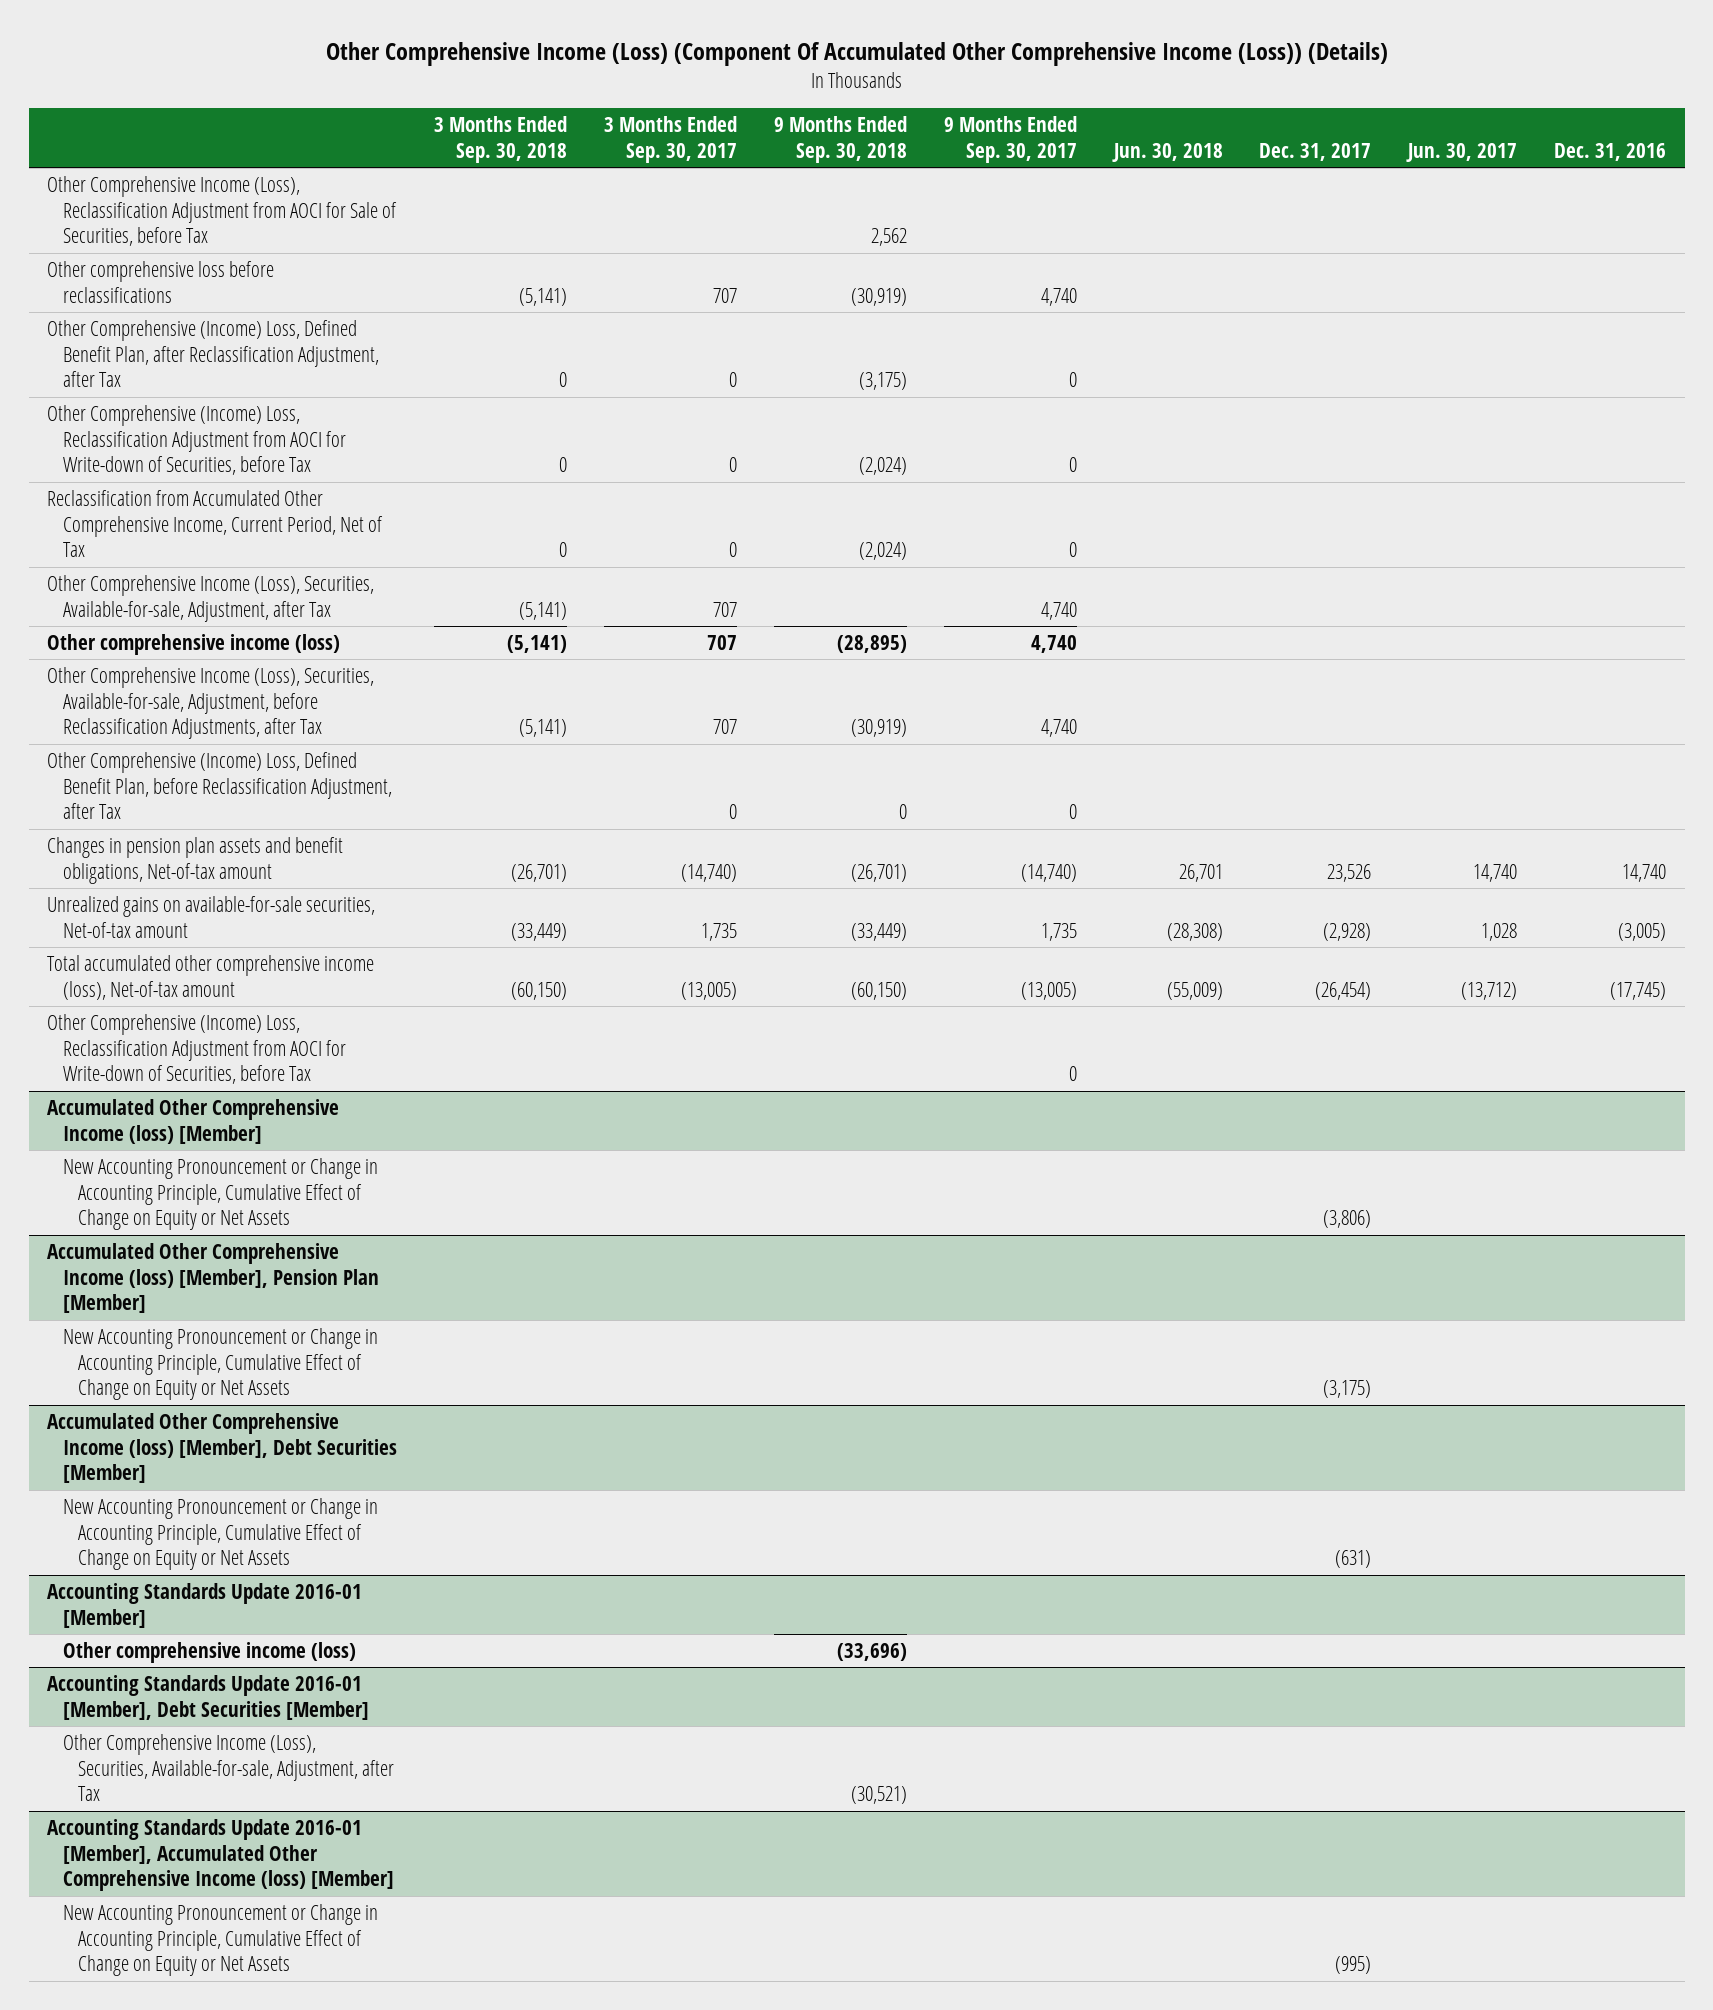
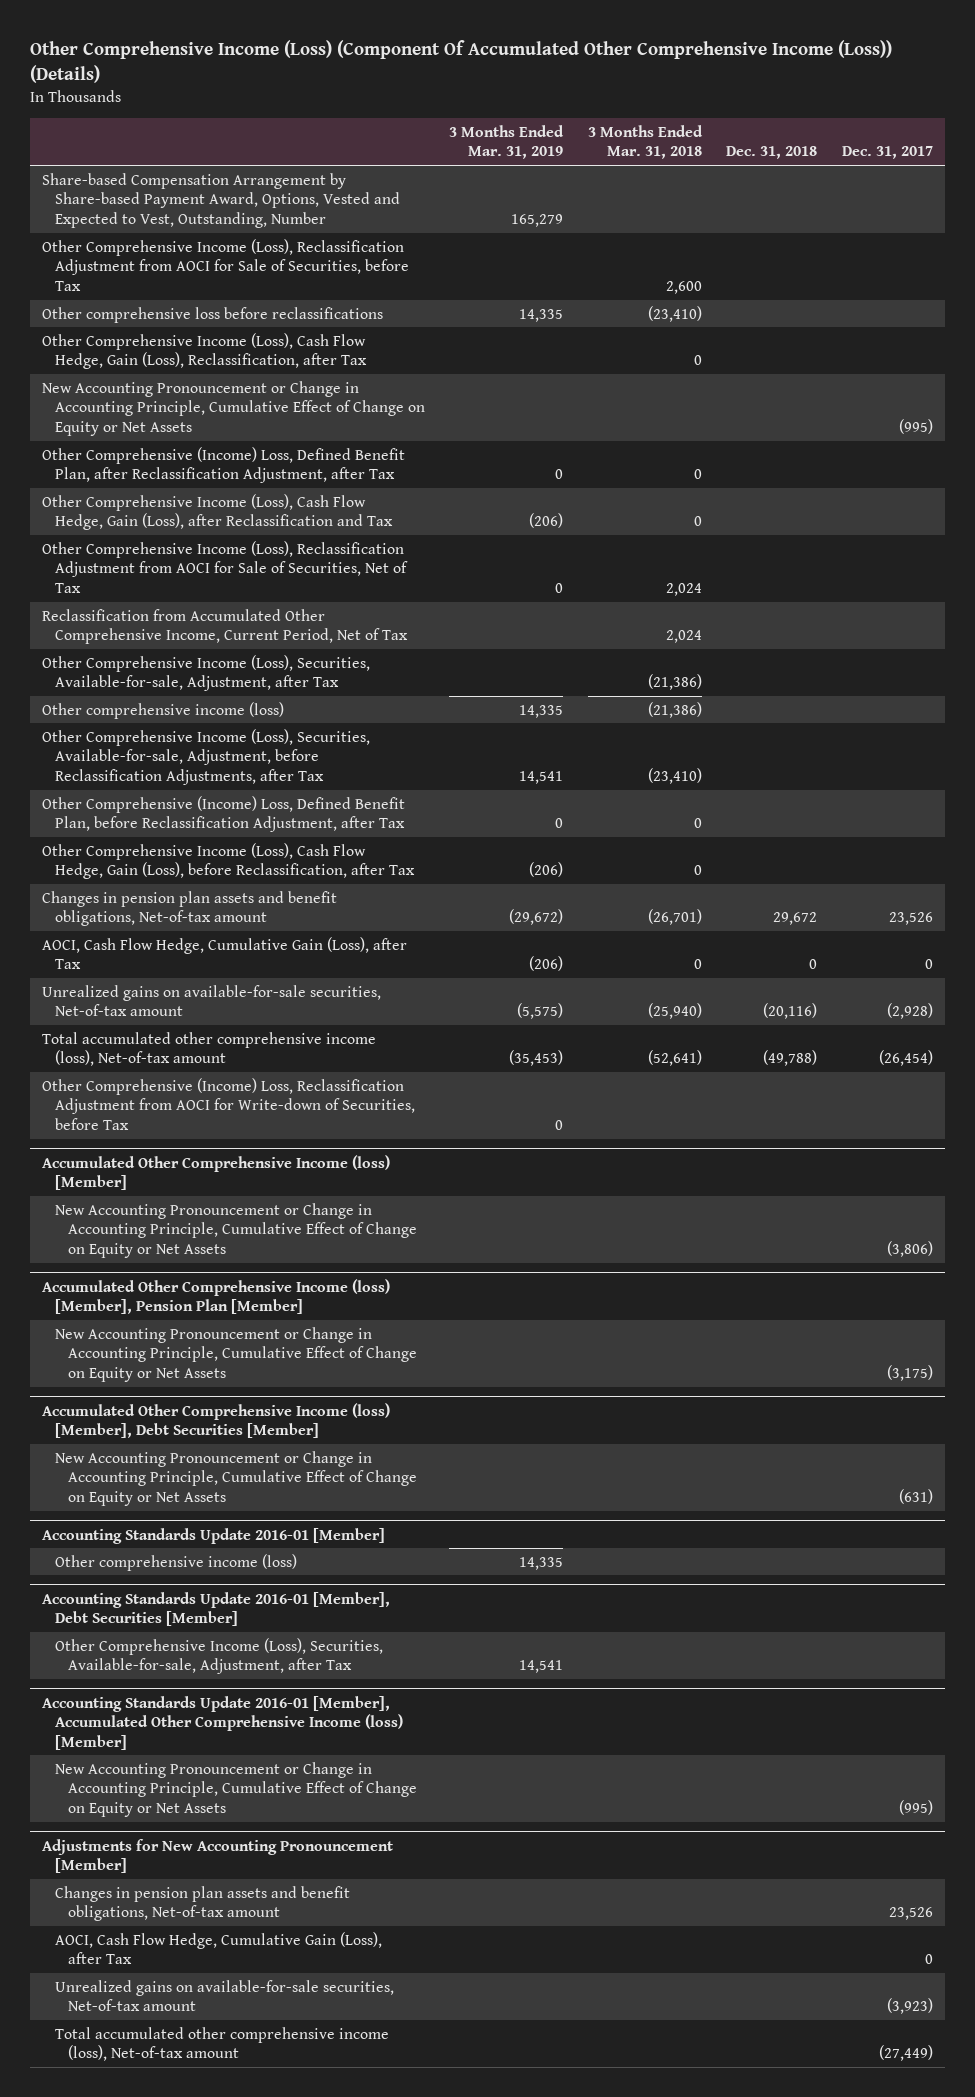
[433,115,567,163] 3 Months Ended Sep. 30, 2018 -> none
[603,115,737,163] 3 Months Ended Sep. 30, 2017 -> none
[773,115,907,163] 9 Months Ended Sep. 30, 2018 -> none
[943,115,1077,163] 9 Months Ended Sep. 30, 2017 -> none
[1111,142,1223,162] Jun. 30, 2018 -> none
[1406,142,1518,162] Jun. 30, 2017 -> none
[1554,142,1667,161] Dec. 31, 2016 -> none
none -> [449,124,565,160] 3 Months Ended Mar. 31, 2019
none -> [587,124,703,160] 3 Months Ended Mar. 31, 2018
none -> [726,146,818,160] Dec. 31, 2018
none -> [42,172,400,228] Share-based Compensation Arrangement by Share-based Payment Award, Options, Vested and Expected to Vest, Outstanding, Number
none -> [42,332,367,370] Other Comprehensive Income (Loss), Cash Flow Hedge, Gain (Loss), Reclassification, after Tax
none -> [42,380,425,436] New Accounting Pronouncement or Change in Accounting Principle, Cumulative Effect of Change on Equity or Net Assets
none -> [42,493,393,531] Other Comprehensive Income (Loss), Cash Flow Hedge, Gain (Loss), after Reclassification and Tax
[46,404,346,476] Other Comprehensive (Income) Loss, Reclassification Adjustment from AOCI for Write-down of Securities, before Tax -> [42,540,408,593] Other Comprehensive Income (Loss), Reclassification Adjustment from AOCI for Sale of Securities, Net of Tax
none -> [42,842,415,880] Other Comprehensive Income (Loss), Cash Flow Hedge, Gain (Loss), before Reclassification, after Tax
none -> [42,936,408,970] AOCI, Cash Flow Hedge, Cumulative Gain (Loss), after Tax
none -> [42,1838,394,1874] Adjustments for New Accounting Pronouncement [Member]
none -> [54,1885,350,1922] Changes in pension plan assets and benefit obligations, Net-of-tax amount
none -> [54,1931,382,1965] AOCI, Cash Flow Hedge, Cumulative Gain (Loss), after Tax
none -> [54,1979,394,2012] Unrealized gains on available-for-sale securities, Net-of-tax amount
none -> [54,2026,389,2062] Total accumulated other comprehensive income (loss), Net-of-tax amount

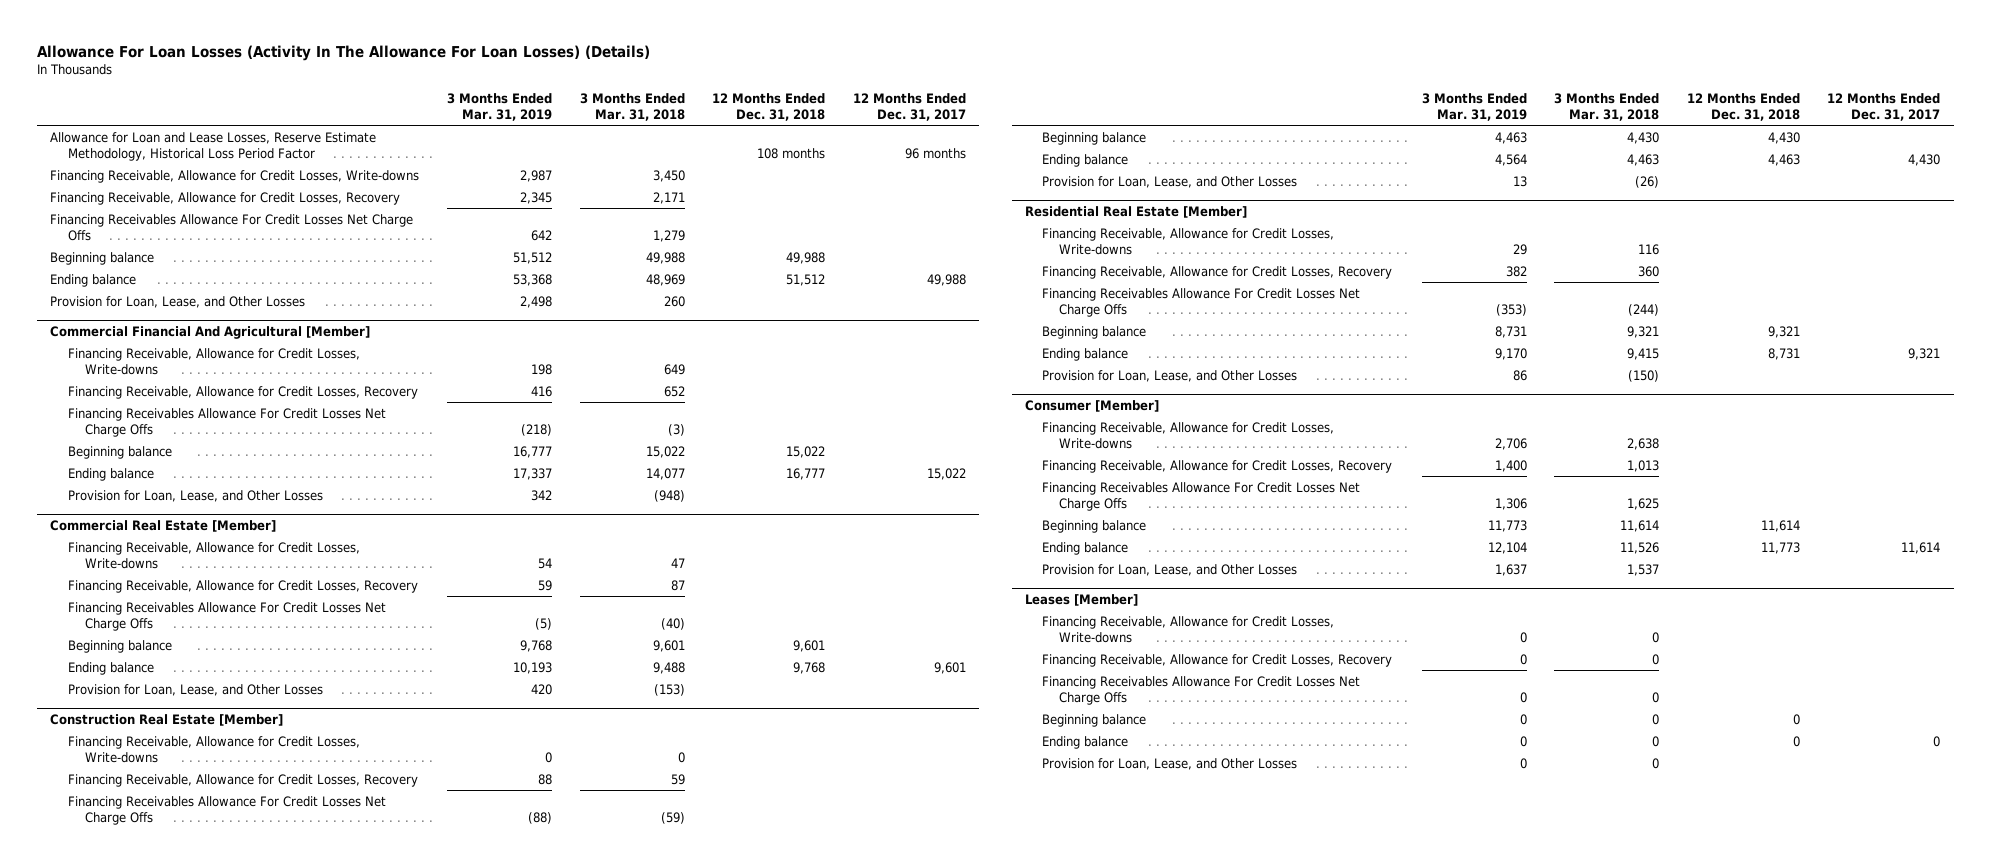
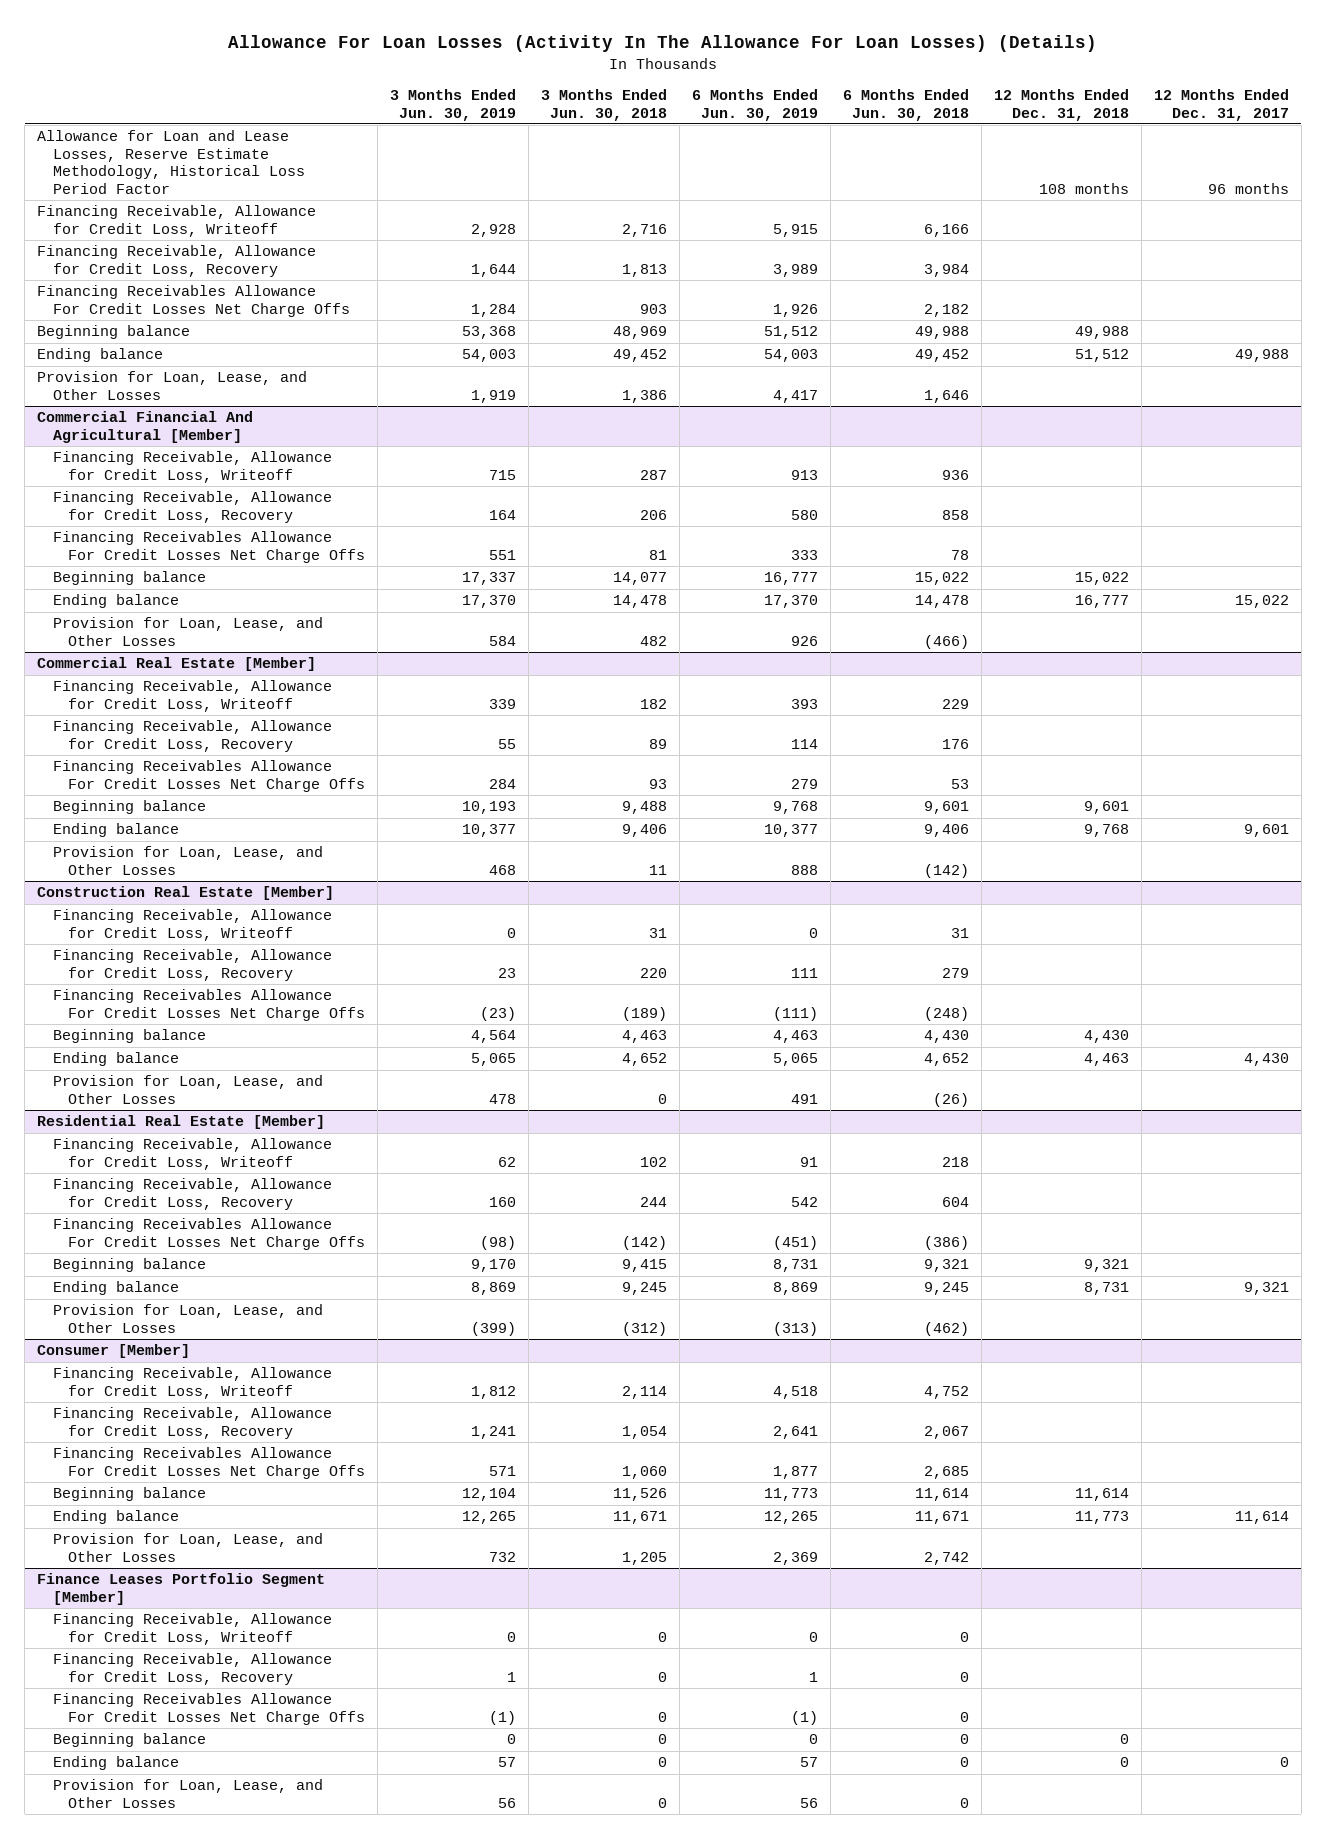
[447,92,553,121] 3 Months Ended Mar. 31, 2019 -> none
[579,92,685,121] 3 Months Ended Mar. 31, 2018 -> none
none -> [389,88,516,121] 3 Months Ended Jun. 30, 2019
none -> [540,88,667,121] 3 Months Ended Jun. 30, 2018
none -> [691,88,818,121] 6 Months Ended Jun. 30, 2019
none -> [842,88,969,121] 6 Months Ended Jun. 30, 2018
[50,169,420,183] Financing Receivable, Allowance for Credit Losses, Write-downs -> [37,205,317,237] Financing Receivable, Allowance for Credit Loss, Writeoff
[50,191,401,205] Financing Receivable, Allowance for Credit Losses, Recovery -> [37,245,317,277] Financing Receivable, Allowance for Credit Loss, Recovery
[67,347,360,375] Financing Receivable, Allowance for Credit Losses, Write-downs -> [52,451,332,483] Financing Receivable, Allowance for Credit Loss, Writeoff
[67,385,418,399] Financing Receivable, Allowance for Credit Losses, Recovery -> [52,491,332,523] Financing Receivable, Allowance for Credit Loss, Recovery
[67,541,360,569] Financing Receivable, Allowance for Credit Losses, Write-downs -> [52,680,332,712] Financing Receivable, Allowance for Credit Loss, Writeoff
[67,579,418,593] Financing Receivable, Allowance for Credit Losses, Recovery -> [52,720,332,752] Financing Receivable, Allowance for Credit Loss, Recovery
[67,735,360,763] Financing Receivable, Allowance for Credit Losses, Write-downs -> [52,909,332,941] Financing Receivable, Allowance for Credit Loss, Writeoff
[67,773,418,787] Financing Receivable, Allowance for Credit Losses, Recovery -> [52,949,332,981] Financing Receivable, Allowance for Credit Loss, Recovery
[1042,227,1335,255] Financing Receivable, Allowance for Credit Losses, Write-downs -> [52,1138,332,1170] Financing Receivable, Allowance for Credit Loss, Writeoff
[1042,265,1393,279] Financing Receivable, Allowance for Credit Losses, Recovery -> [52,1178,332,1210] Financing Receivable, Allowance for Credit Loss, Recovery
[1042,421,1335,449] Financing Receivable, Allowance for Credit Losses, Write-downs -> [52,1367,332,1399] Financing Receivable, Allowance for Credit Loss, Writeoff
[1042,459,1393,473] Financing Receivable, Allowance for Credit Losses, Recovery -> [52,1407,332,1439] Financing Receivable, Allowance for Credit Loss, Recovery
[1025,593,1139,606] Leases [Member] -> [37,1573,326,1605] Finance Leases Portfolio Segment [Member]
[1042,615,1335,643] Financing Receivable, Allowance for Credit Losses, Write-downs -> [52,1613,332,1645] Financing Receivable, Allowance for Credit Loss, Writeoff
[1042,653,1393,667] Financing Receivable, Allowance for Credit Losses, Recovery -> [52,1653,332,1685] Financing Receivable, Allowance for Credit Loss, Recovery

